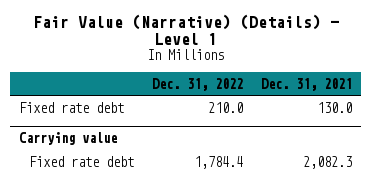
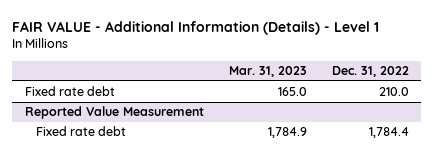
[32,13,339,46] Fair Value (Narrative) (Details) - Level 1 -> [12,20,380,35] FAIR VALUE - Additional Information (Details) - Level 1
[260,77,352,91] Dec. 31, 2021 -> none
none -> [228,66,307,78] Mar. 31, 2023
[19,132,118,146] Carrying value -> [24,106,204,120] Reported Value Measurement

